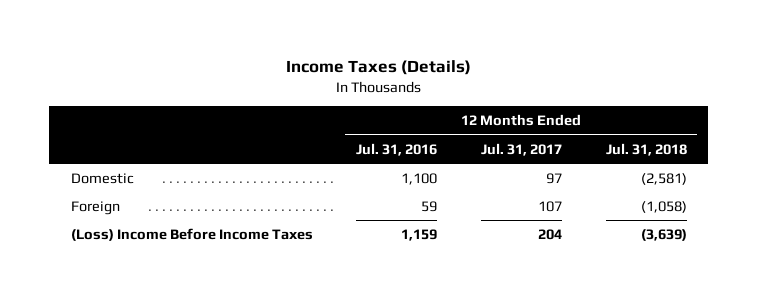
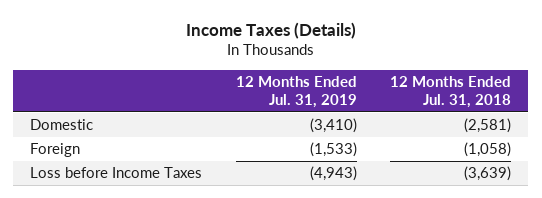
[356,142,438,156] Jul. 31, 2016 -> none
[480,142,562,156] Jul. 31, 2017 -> none
none -> [235,76,357,109] 12 Months Ended Jul. 31, 2019
[70,227,313,241] (Loss) Income Before Income Taxes -> [30,167,203,179] Loss before Income Taxes

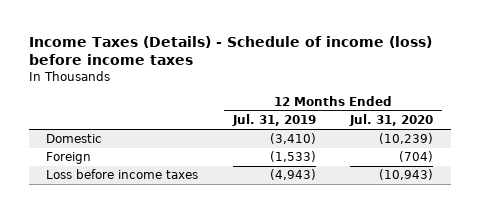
[185,21,356,39] Income Taxes (Details) -> [28,35,432,65] Income Taxes (Details) - Schedule of income (loss) before income taxes
[390,76,512,109] 12 Months Ended Jul. 31, 2018 -> none
none -> [349,114,434,127] Jul. 31, 2020
[30,167,203,179] Loss before Income Taxes -> [45,169,198,180] Loss before income taxes

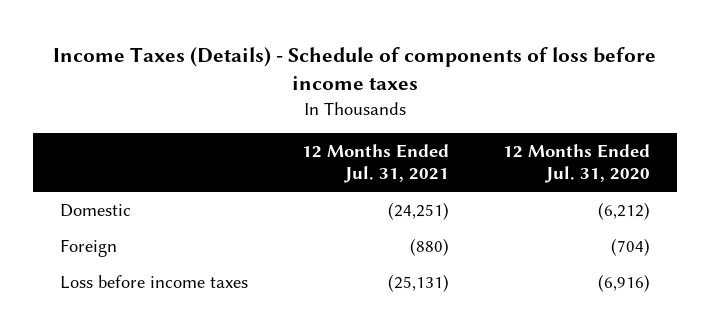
[28,35,432,65] Income Taxes (Details) - Schedule of income (loss) before income taxes -> [52,46,656,91] Income Taxes (Details) - Schedule of components of loss before income taxes
[231,114,316,127] Jul. 31, 2019 -> none
none -> [301,144,449,184] 12 Months Ended Jul. 31, 2021
[379,133,434,145] (10,239) -> [597,201,650,220] (6,212)
[379,169,434,181] (10,943) -> [597,273,650,292] (6,916)

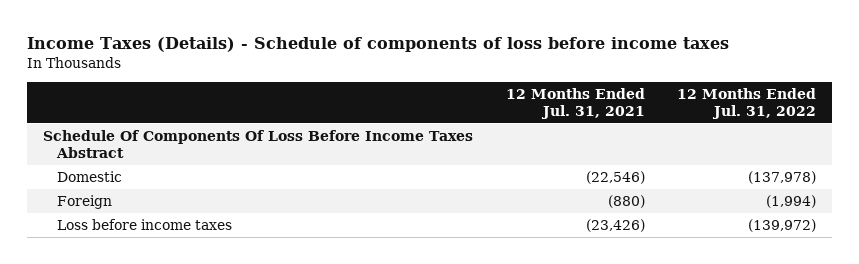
[502,144,650,184] 12 Months Ended Jul. 31, 2020 -> none
none -> [677,87,817,119] 12 Months Ended Jul. 31, 2022
none -> [43,130,474,159] Schedule Of Components Of Loss Before Income Taxes Abstract
[387,201,449,220] (24,251) -> [585,171,645,185] (22,546)
[387,273,449,292] (25,131) -> [585,219,645,233] (23,426)

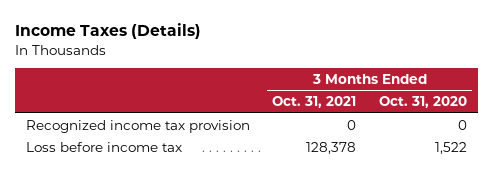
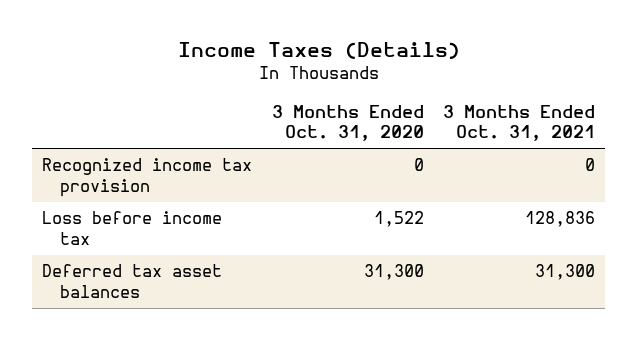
[306,141,357,154] 128,378 -> [525,211,596,228] 128,836
none -> [41,264,222,298] Deferred tax asset balances

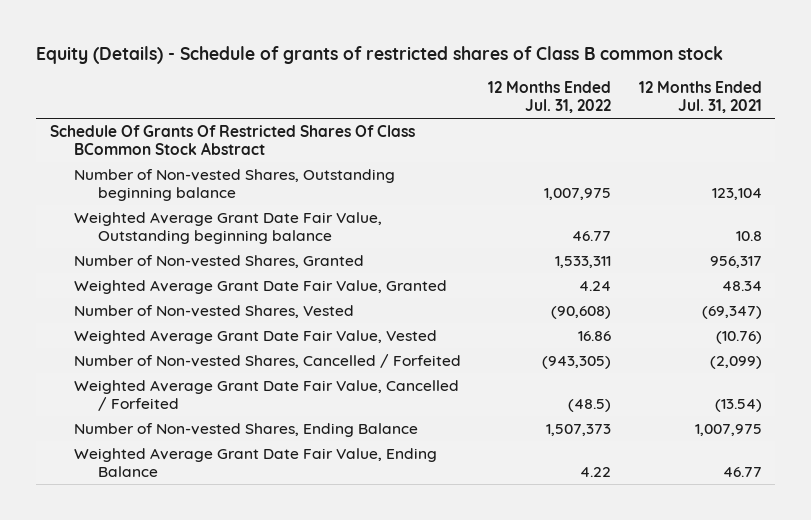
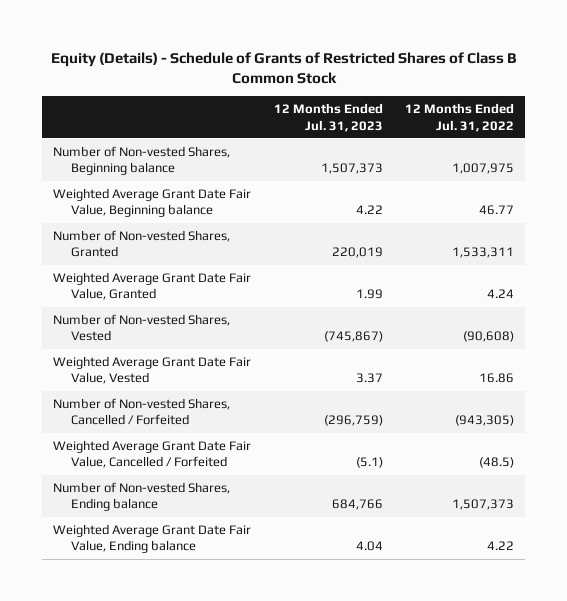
[36,46,724,65] Equity (Details) - Schedule of grants of restricted shares of Class B common stock -> [50,51,517,85] Equity (Details) - Schedule of Grants of Restricted Shares of Class B Common Stock
[638,81,762,114] 12 Months Ended Jul. 31, 2021 -> none
none -> [273,103,383,132] 12 Months Ended Jul. 31, 2023
[49,124,415,155] Schedule Of Grants Of Restricted Shares Of Class BCommon Stock Abstract -> none
[74,168,396,201] Number of Non-vested Shares, Outstanding beginning balance -> [53,145,231,176] Number of Non-vested Shares, Beginning balance
[74,211,383,244] Weighted Average Grant Date Fair Value, Outstanding beginning balance -> [53,187,252,218] Weighted Average Grant Date Fair Value, Beginning balance
[74,422,419,437] Number of Non-vested Shares, Ending Balance -> [53,481,231,512] Number of Non-vested Shares, Ending balance
[74,447,438,477] Weighted Average Grant Date Fair Value, Ending Balance -> [53,523,252,554] Weighted Average Grant Date Fair Value, Ending balance

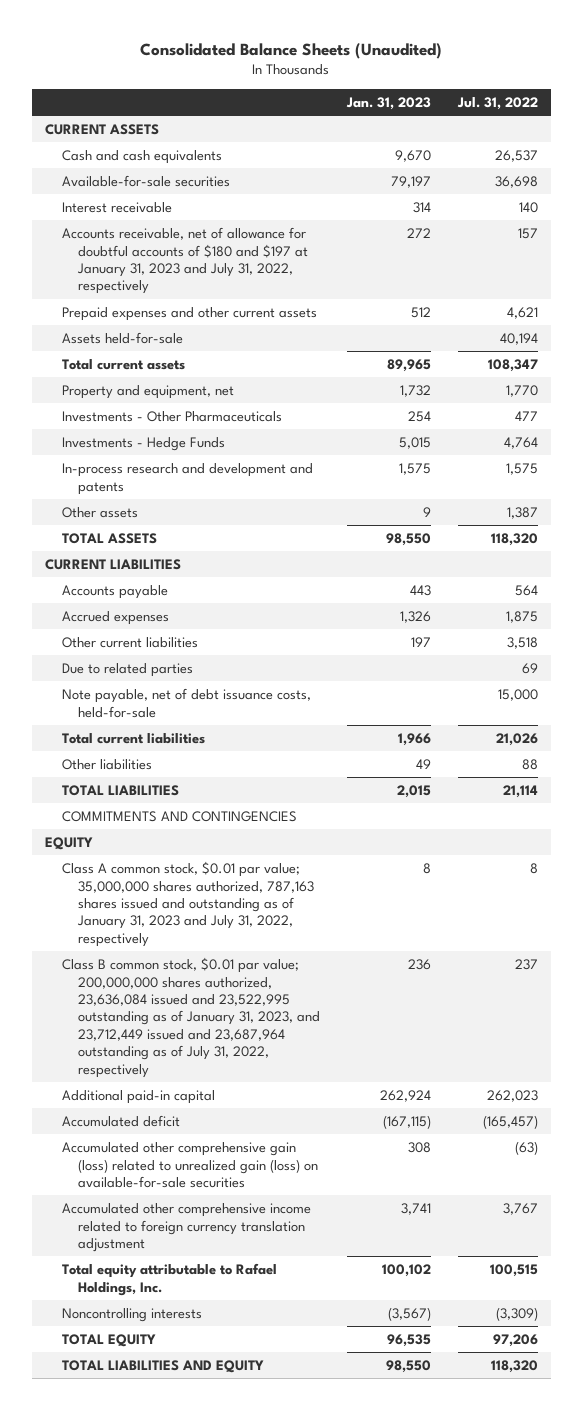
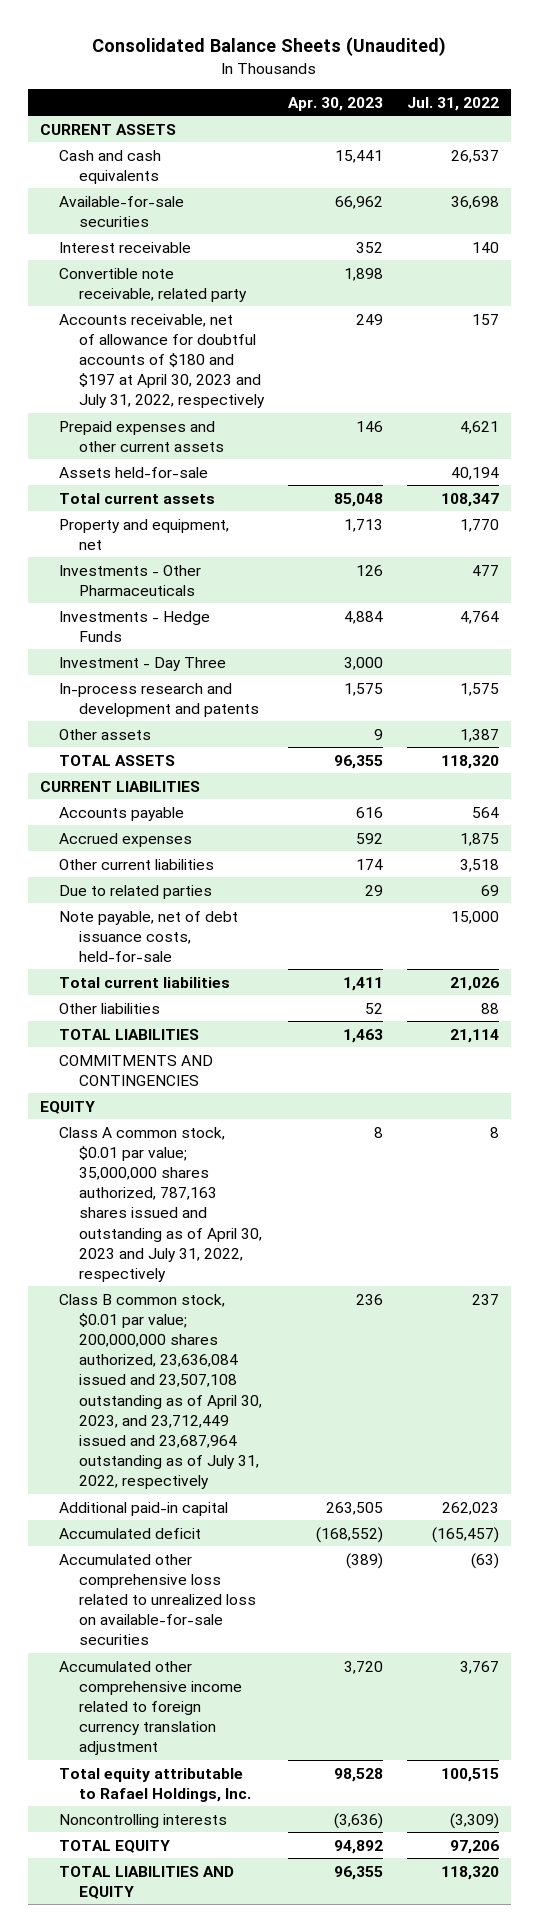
[345,96,431,110] Jan. 31, 2023 -> none
none -> [287,96,383,111] Apr. 30, 2023
none -> [59,267,247,302] Convertible note receivable, related party
[61,227,309,295] Accounts receivable, net of allowance for doubtful accounts of $180 and $197 at January 31, 2023 and July 31, 2022, respectively -> [59,313,265,409] Accounts receivable, net of allowance for doubtful accounts of $180 and $197 at April 30, 2023 and July 31, 2022, respectively
none -> [59,656,227,671] Investment - Day Three
[61,861,315,947] Class A common stock, $0.01 par value; 35,000,000 shares authorized, 787,163 shares issued and outstanding as of January 31, 2023 and July 31, 2022, respectively -> [59,1126,262,1282] Class A common stock, $0.01 par value; 35,000,000 shares authorized, 787,163 shares issued and outstanding as of April 30, 2023 and July 31, 2022, respectively
[61,957,321,1078] Class B common stock, $0.01 par value; 200,000,000 shares authorized, 23,636,084 issued and 23,522,995 outstanding as of January 31, 2023, and 23,712,449 issued and 23,687,964 outstanding as of July 31, 2022, respectively -> [59,1293,262,1490] Class B common stock, $0.01 par value; 200,000,000 shares authorized, 23,636,084 issued and 23,507,108 outstanding as of April 30, 2023, and 23,712,449 issued and 23,687,964 outstanding as of July 31, 2022, respectively
[61,1142,319,1188] Accumulated other comprehensive gain (loss) related to unrealized gain (loss) on available-for-sale securities -> [59,1553,256,1646] Accumulated other comprehensive loss related to unrealized loss on available-for-sale securities

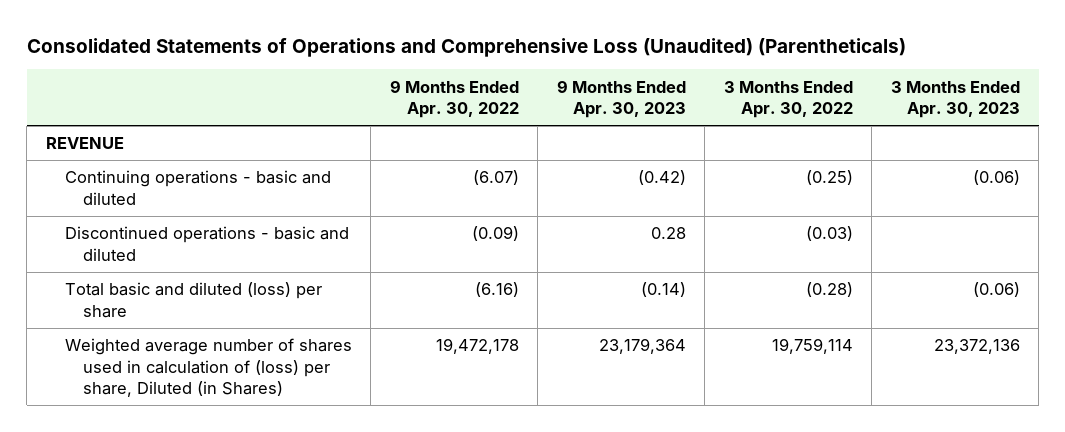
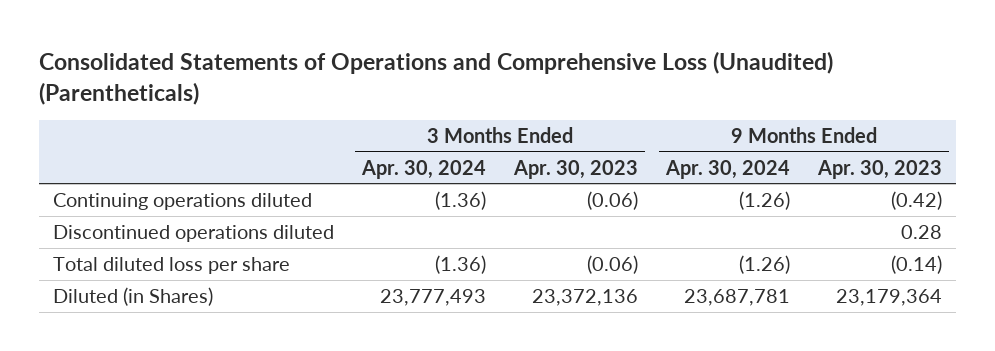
[389,79,519,119] 9 Months Ended Apr. 30, 2022 -> none
[723,80,853,119] 3 Months Ended Apr. 30, 2022 -> none
none -> [361,159,487,179] Apr. 30, 2024
none -> [664,159,790,179] Apr. 30, 2024
[45,137,124,150] REVENUE -> none
[64,170,331,205] Continuing operations - basic and diluted -> [53,192,313,210] Continuing operations diluted
[64,226,349,261] Discontinued operations - basic and diluted -> [53,224,335,242] Discontinued operations diluted
[64,282,322,318] Total basic and diluted (loss) per share -> [53,256,291,274] Total diluted loss per share
[64,338,352,398] Weighted average number of shares used in calculation of (loss) per share, Diluted (in Shares) -> [53,286,214,306] Diluted (in Shares)

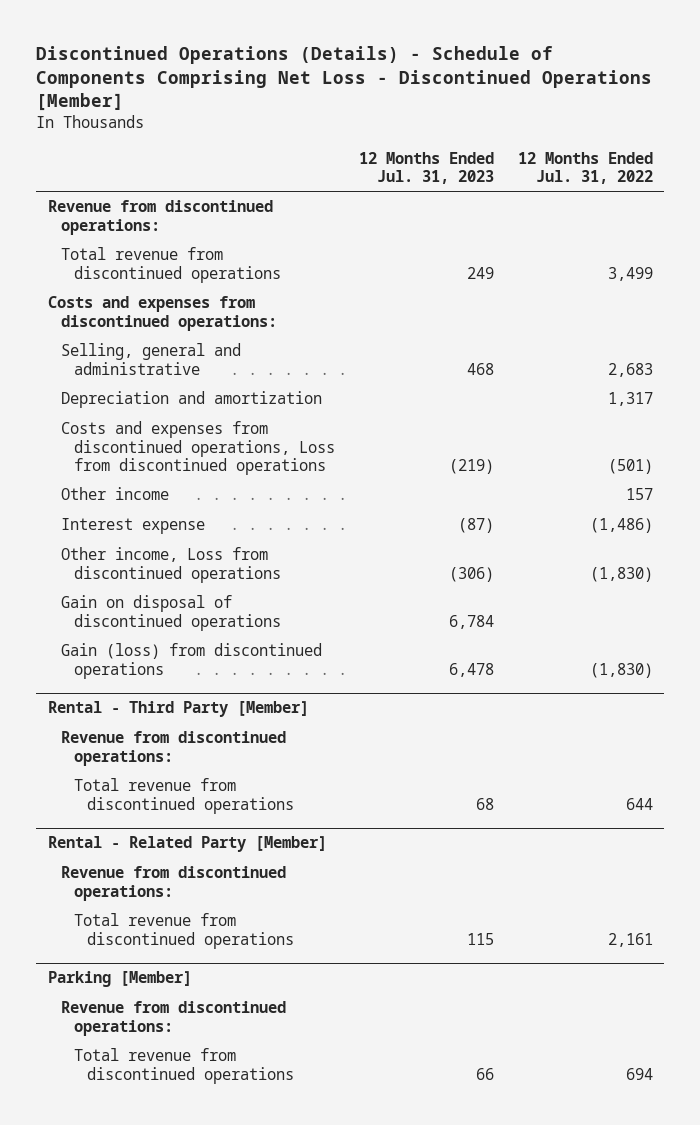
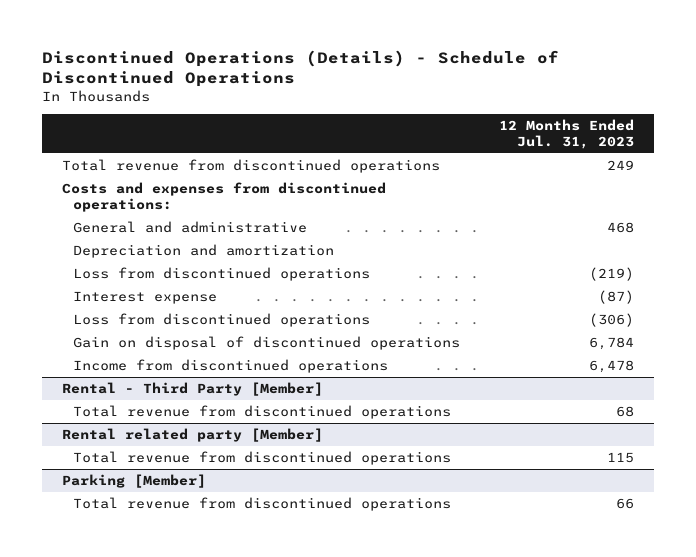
[36,45,653,112] Discontinued Operations (Details) - Schedule of Components Comprising Net Loss - Discontinued Operations [Member] -> [42,49,560,88] Discontinued Operations (Details) - Schedule of Discontinued Operations
[517,151,653,184] 12 Months Ended Jul. 31, 2022 -> none
[47,200,273,235] Revenue from discontinued operations: -> none
[61,343,242,375] Selling, general and administrative -> [72,221,307,234] General and administrative
[61,487,170,501] Other income -> none
[61,421,336,475] Costs and expenses from discontinued operations, Loss from discontinued operations -> [72,267,370,282] Loss from discontinued operations
[61,547,282,583] Other income, Loss from discontinued operations -> [72,313,370,328] Loss from discontinued operations
[61,643,323,679] Gain (loss) from discontinued operations -> [72,359,388,374] Income from discontinued operations
[61,731,287,766] Revenue from discontinued operations: -> none
[61,866,287,901] Revenue from discontinued operations: -> none
[47,836,327,853] Rental - Related Party [Member] -> [62,428,324,443] Rental related party [Member]
[61,1001,287,1036] Revenue from discontinued operations: -> none

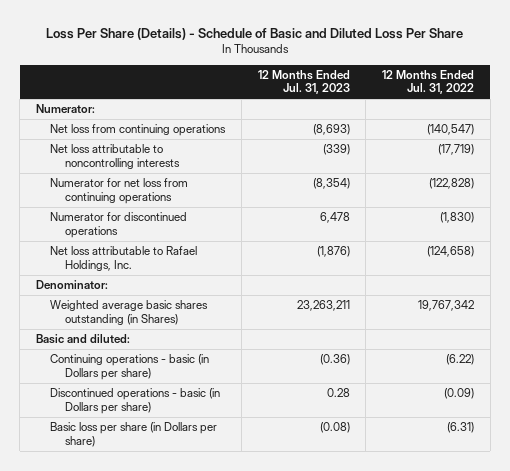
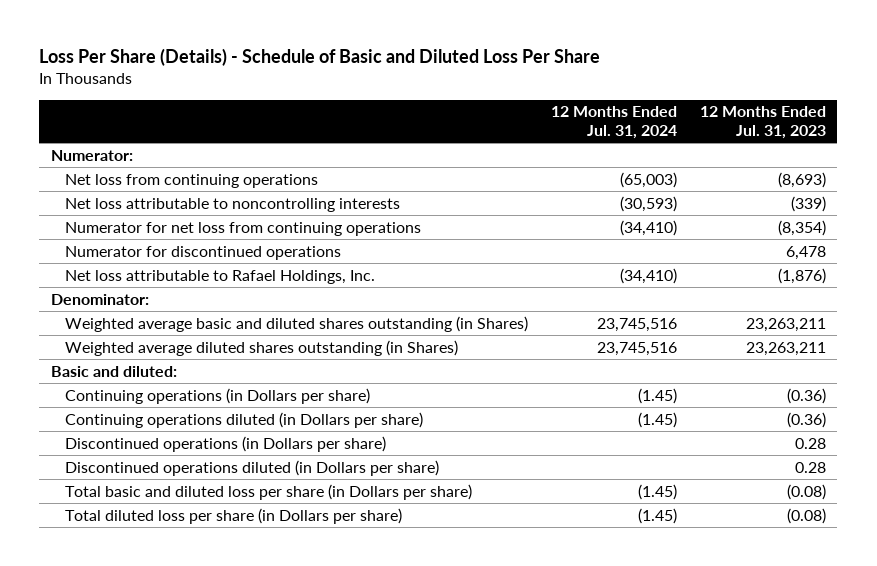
[381,69,474,95] 12 Months Ended Jul. 31, 2022 -> none
none -> [551,106,678,139] 12 Months Ended Jul. 31, 2024
[50,300,209,325] Weighted average basic shares outstanding (in Shares) -> [65,315,529,332] Weighted average basic and diluted shares outstanding (in Shares)
none -> [65,339,459,356] Weighted average diluted shares outstanding (in Shares)
[50,354,210,380] Continuing operations - basic (in Dollars per share) -> [65,387,371,404] Continuing operations (in Dollars per share)
none -> [65,411,424,428] Continuing operations diluted (in Dollars per share)
[50,388,221,414] Discontinued operations - basic (in Dollars per share) -> [65,435,387,452] Discontinued operations (in Dollars per share)
none -> [65,459,440,476] Discontinued operations diluted (in Dollars per share)
[50,422,218,447] Basic loss per share (in Dollars per share) -> [65,483,473,500] Total basic and diluted loss per share (in Dollars per share)
none -> [65,507,403,524] Total diluted loss per share (in Dollars per share)

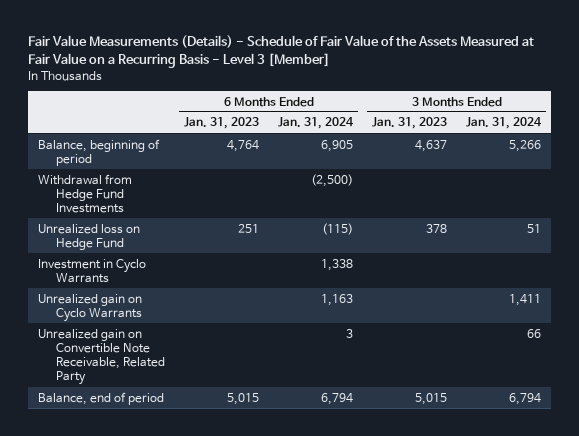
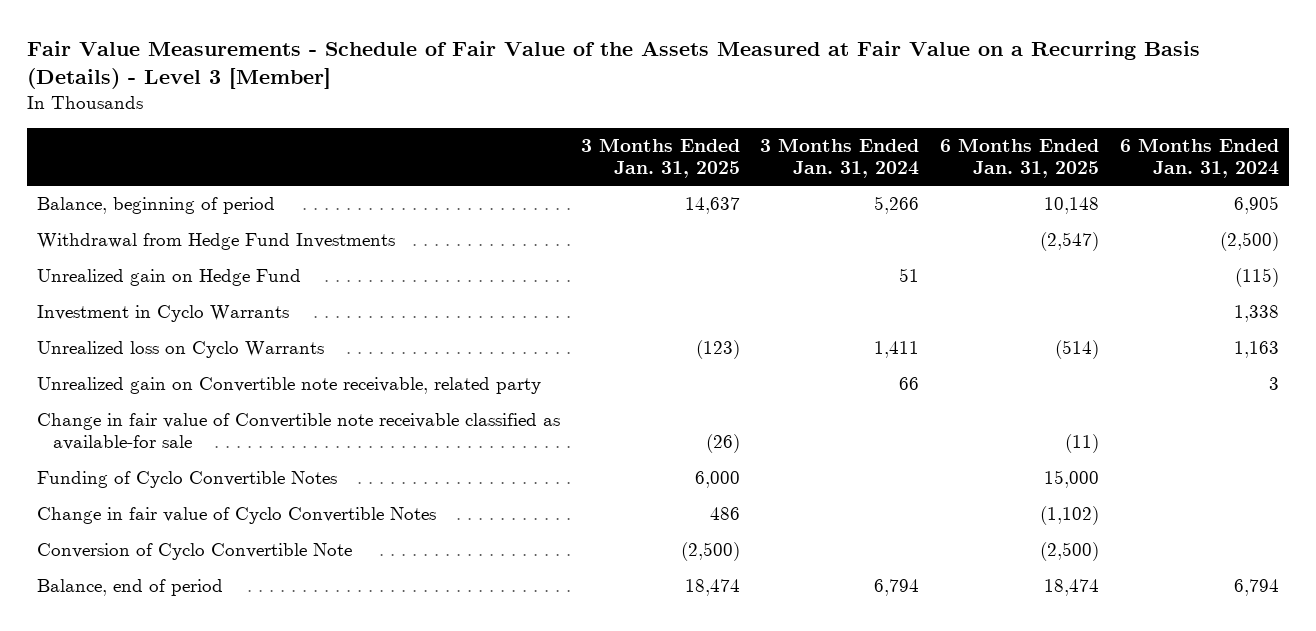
[28,35,535,69] Fair Value Measurements (Details) - Schedule of Fair Value of the Assets Measured at Fair Value on a Recurring Basis - Level 3 [Member] -> [26,40,1200,90] Fair Value Measurements - Schedule of Fair Value of the Assets Measured at Fair Value on a Recurring Basis (Details) - Level 3 [Member]
[183,117,259,130] Jan. 31, 2023 -> none
[372,117,448,130] Jan. 31, 2023 -> none
none -> [580,137,740,178] 3 Months Ended Jan. 31, 2025
none -> [940,137,1100,178] 6 Months Ended Jan. 31, 2025
[37,223,140,250] Unrealized loss on Hedge Fund -> [37,269,302,287] Unrealized gain on Hedge Fund
[37,293,142,322] Unrealized gain on Cyclo Warrants -> [37,341,325,359] Unrealized loss on Cyclo Warrants
[37,328,165,386] Unrealized gain on Convertible Note Receivable, Related Party -> [37,377,542,395] Unrealized gain on Convertible note receivable, related party
none -> [37,413,561,451] Change in fair value of Convertible note receivable classified as available-for sale
none -> [37,471,338,489] Funding of Cyclo Convertible Notes
none -> [37,507,437,525] Change in fair value of Cyclo Convertible Notes
none -> [37,543,353,561] Conversion of Cyclo Convertible Note

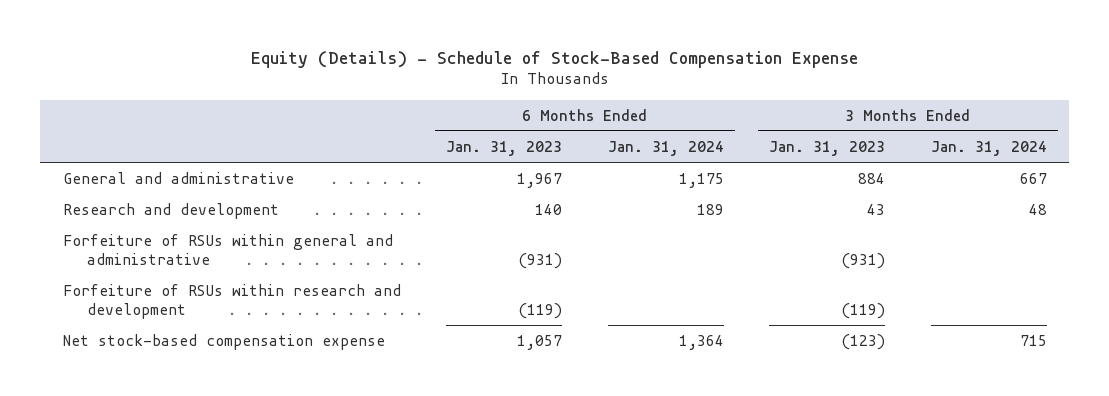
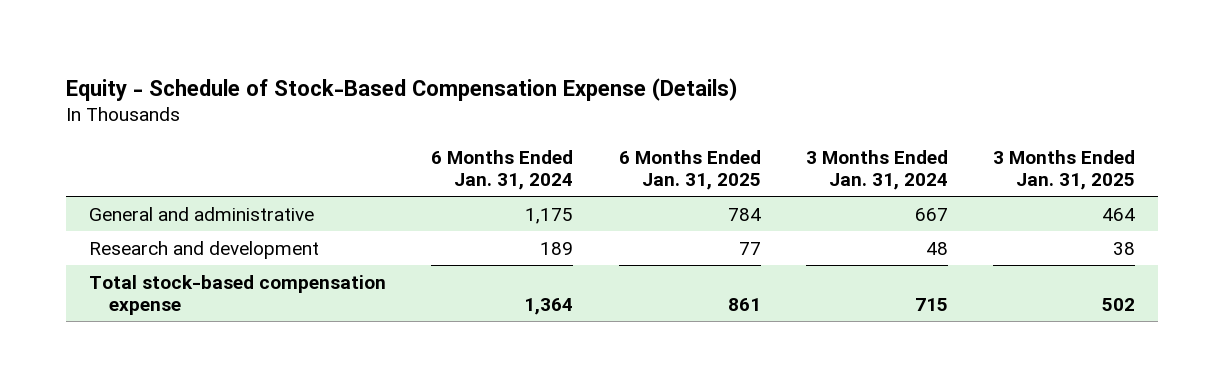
[250,50,858,68] Equity (Details) - Schedule of Stock-Based Compensation Expense -> [66,77,739,101] Equity - Schedule of Stock-Based Compensation Expense (Details)
[446,140,563,156] Jan. 31, 2023 -> none
[769,140,886,156] Jan. 31, 2023 -> none
none -> [618,149,761,191] 6 Months Ended Jan. 31, 2025
none -> [993,149,1136,191] 3 Months Ended Jan. 31, 2025
[62,233,393,265] Forfeiture of RSUs within general and administrative -> none
[62,283,401,319] Forfeiture of RSUs within research and development -> none
[62,333,385,350] Net stock-based compensation expense -> [88,274,386,315] Total stock-based compensation expense

